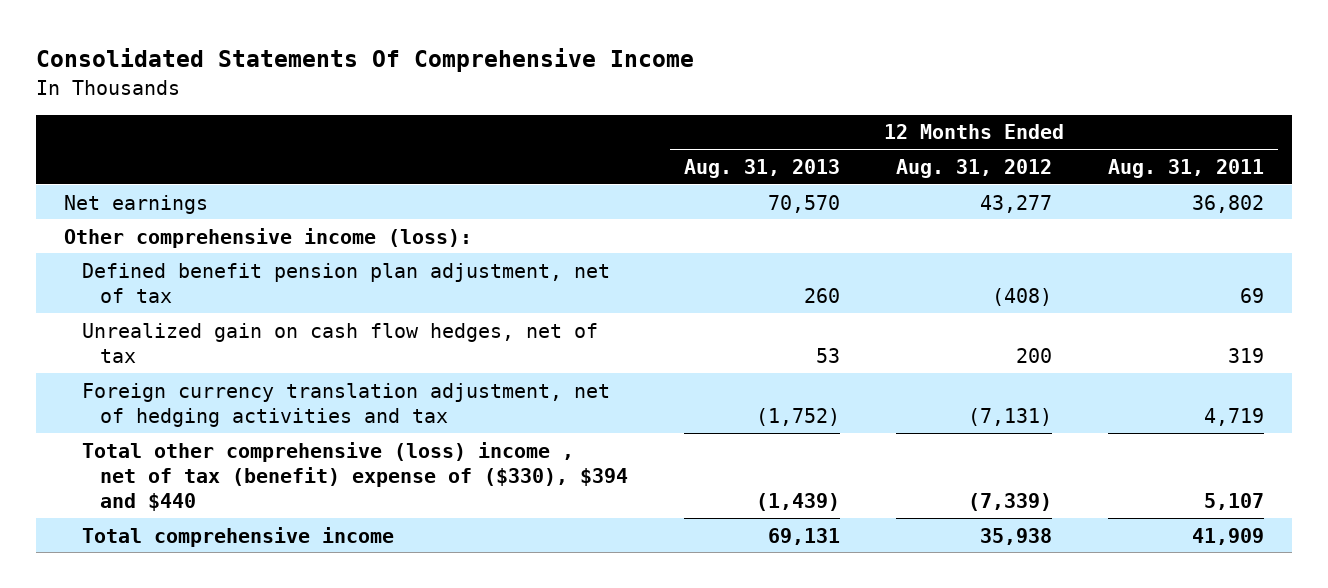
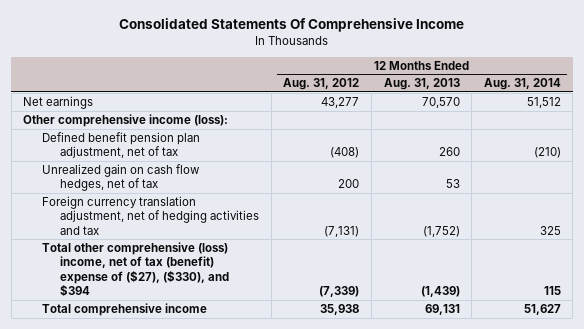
[1107,158,1264,178] Aug. 31, 2011 -> none
none -> [483,78,561,91] Aug. 31, 2014
[81,441,628,512] Total other comprehensive (loss) income , net of tax (benefit) expense of ($330), $394 and $440 -> [41,242,230,298] Total other comprehensive (loss) income, net of tax (benefit) expense of ($27), ($330), and $394

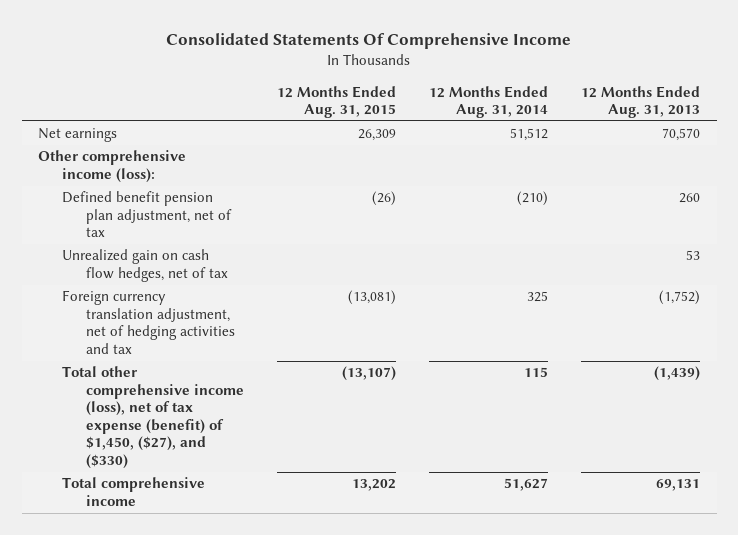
[283,78,360,91] Aug. 31, 2012 -> none
none -> [276,85,396,119] 12 Months Ended Aug. 31, 2015
[41,242,230,298] Total other comprehensive (loss) income, net of tax (benefit) expense of ($27), ($330), and $394 -> [61,366,244,469] Total other comprehensive income (loss), net of tax expense (benefit) of $1,450, ($27), and ($330)

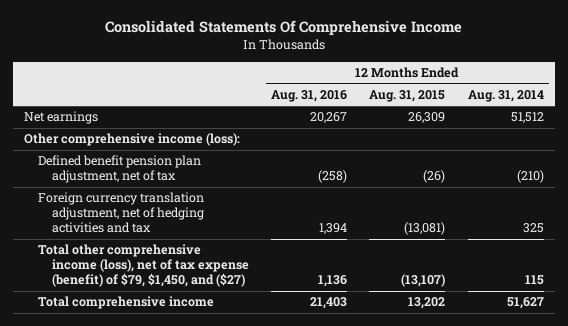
[580,85,700,119] 12 Months Ended Aug. 31, 2013 -> none
none -> [271,89,348,102] Aug. 31, 2016
[61,249,228,282] Unrealized gain on cash flow hedges, net of tax -> none
[61,366,244,469] Total other comprehensive income (loss), net of tax expense (benefit) of $1,450, ($27), and ($330) -> [38,244,250,288] Total other comprehensive income (loss), net of tax expense (benefit) of $79, $1,450, and ($27)

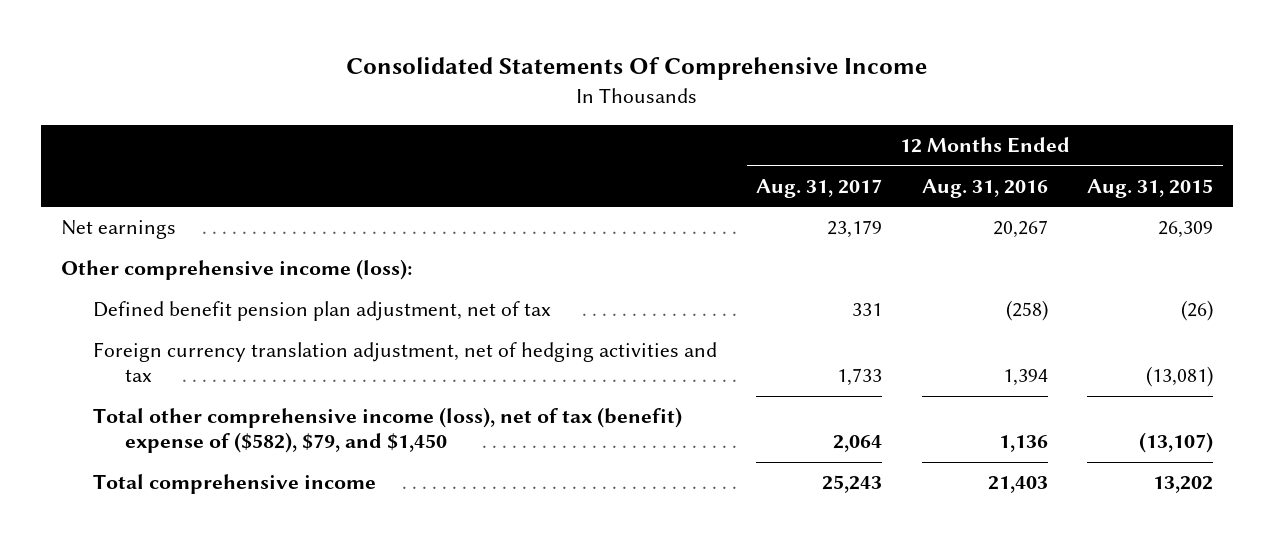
[467,89,544,102] Aug. 31, 2014 -> none
none -> [756,178,883,198] Aug. 31, 2017
[38,244,250,288] Total other comprehensive income (loss), net of tax expense (benefit) of $79, $1,450, and ($27) -> [92,407,682,454] Total other comprehensive income (loss), net of tax (benefit) expense of ($582), $79, and $1,450

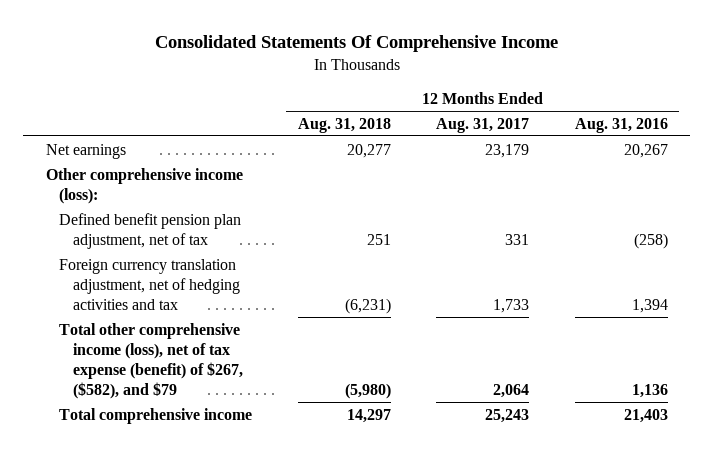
[1087,178,1214,198] Aug. 31, 2015 -> none
none -> [297,117,391,133] Aug. 31, 2018
[92,407,682,454] Total other comprehensive income (loss), net of tax (benefit) expense of ($582), $79, and $1,450 -> [59,322,243,399] Total other comprehensive income (loss), net of tax expense (benefit) of $267, ($582), and $79

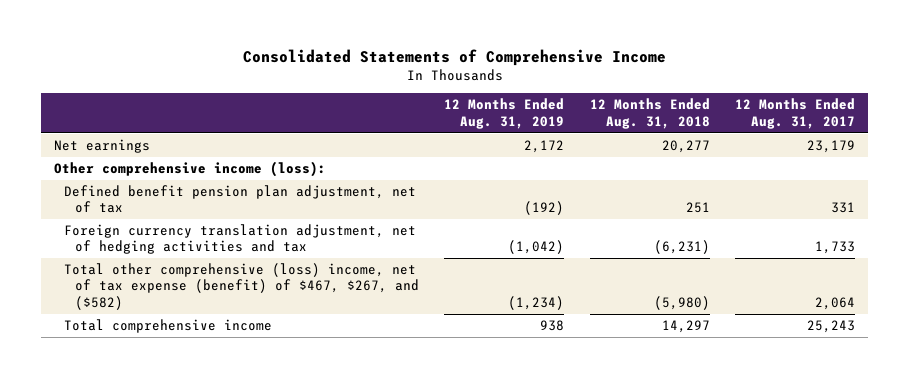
[154,35,558,53] Consolidated Statements Of Comprehensive Income -> [242,48,666,66] Consolidated Statements of Comprehensive Income
[574,117,668,133] Aug. 31, 2016 -> none
none -> [444,98,565,129] 12 Months Ended Aug. 31, 2019
[59,322,243,399] Total other comprehensive income (loss), net of tax expense (benefit) of $267, ($582), and $79 -> [64,263,419,310] Total other comprehensive (loss) income, net of tax expense (benefit) of $467, $267, and ($582)

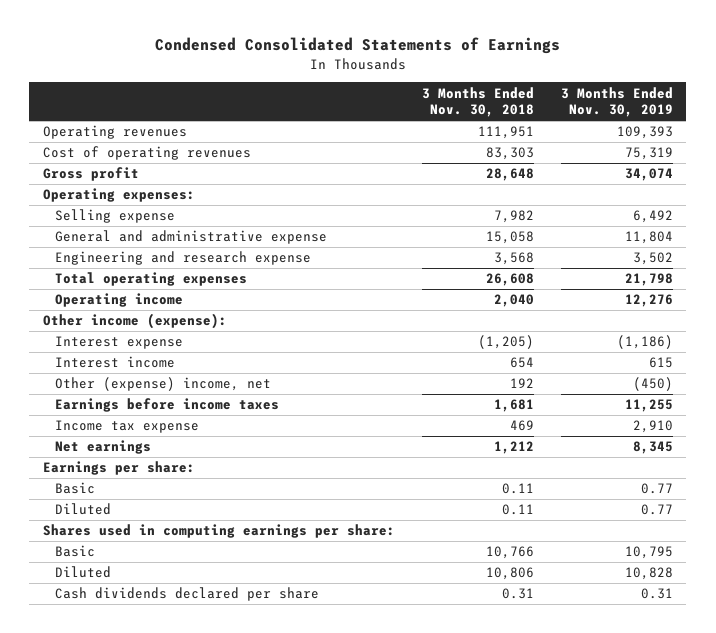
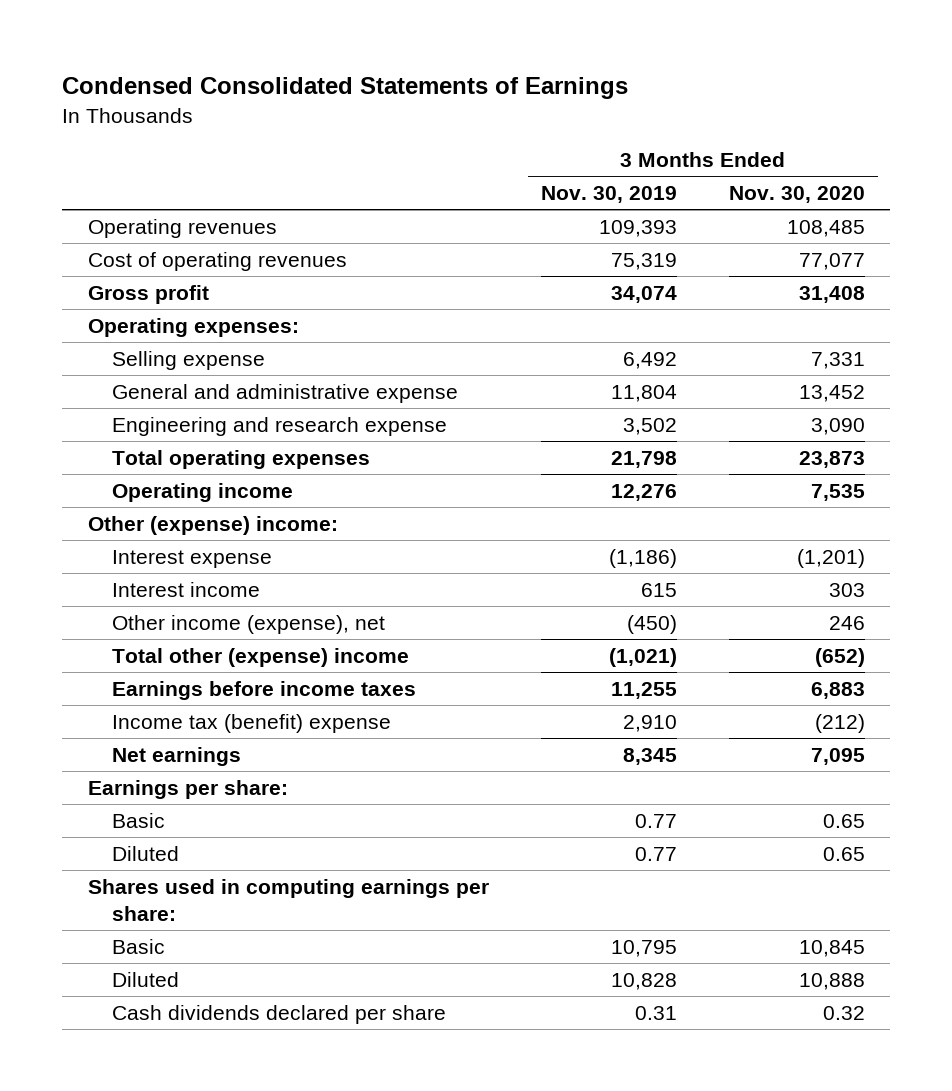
[421,86,534,118] 3 Months Ended Nov. 30, 2018 -> none
none -> [728,186,865,204] Nov. 30, 2020
[42,313,227,330] Other income (expense): -> [87,515,338,535] Other (expense) income:
[54,377,271,392] Other (expense) income, net -> [111,614,385,634] Other income (expense), net
none -> [111,647,409,667] Total other (expense) income
[54,420,199,434] Income tax expense -> [111,713,391,733] Income tax (benefit) expense

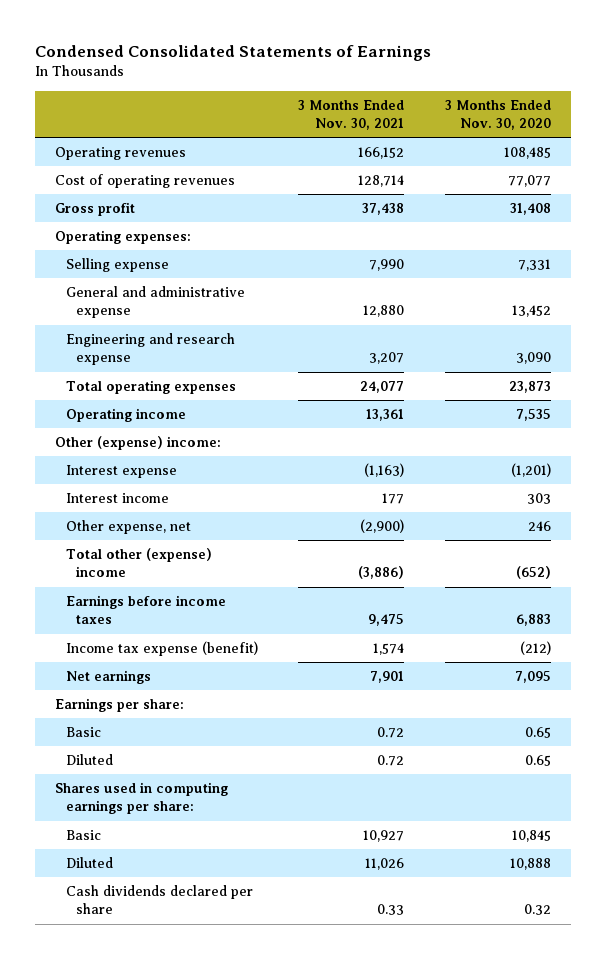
[540,186,677,204] Nov. 30, 2019 -> none
none -> [298,99,405,131] 3 Months Ended Nov. 30, 2021
[111,614,385,634] Other income (expense), net -> [65,520,191,535] Other expense, net
[111,713,391,733] Income tax (benefit) expense -> [65,641,258,657] Income tax expense (benefit)

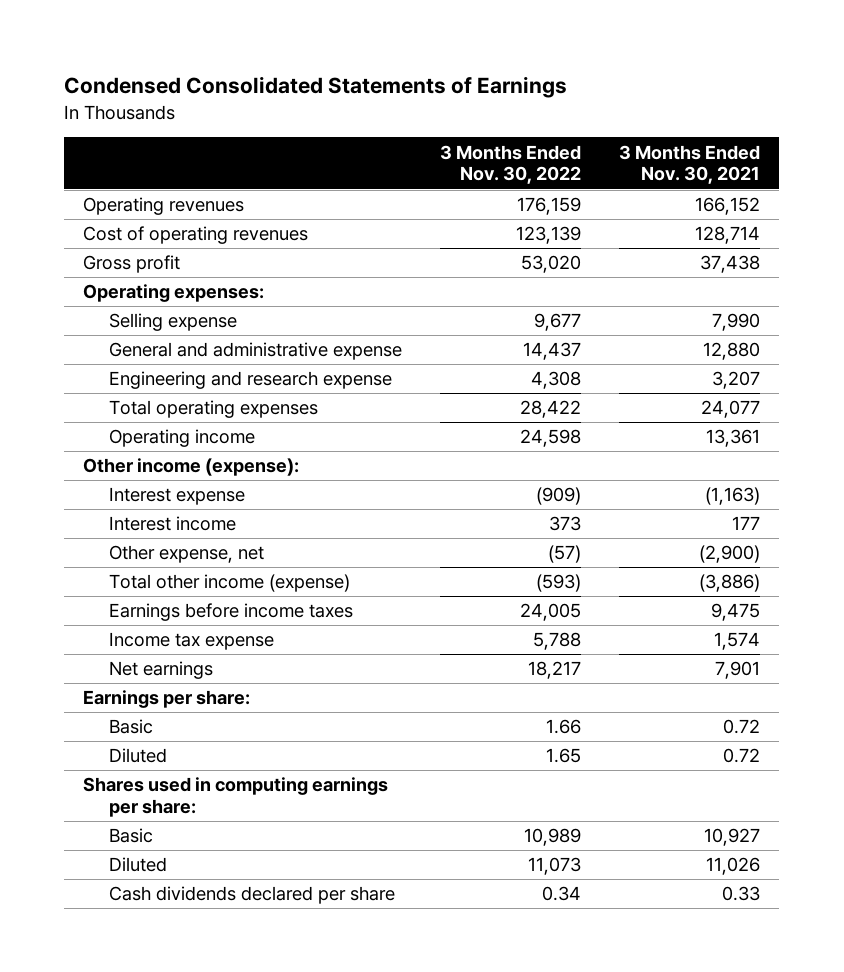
[444,99,551,131] 3 Months Ended Nov. 30, 2020 -> none
none -> [439,144,581,185] 3 Months Ended Nov. 30, 2022
[55,436,222,451] Other (expense) income: -> [83,458,300,477] Other income (expense):
[65,548,212,578] Total other (expense) income -> [108,574,350,593] Total other income (expense)
[65,641,258,657] Income tax expense (benefit) -> [108,632,274,651] Income tax expense

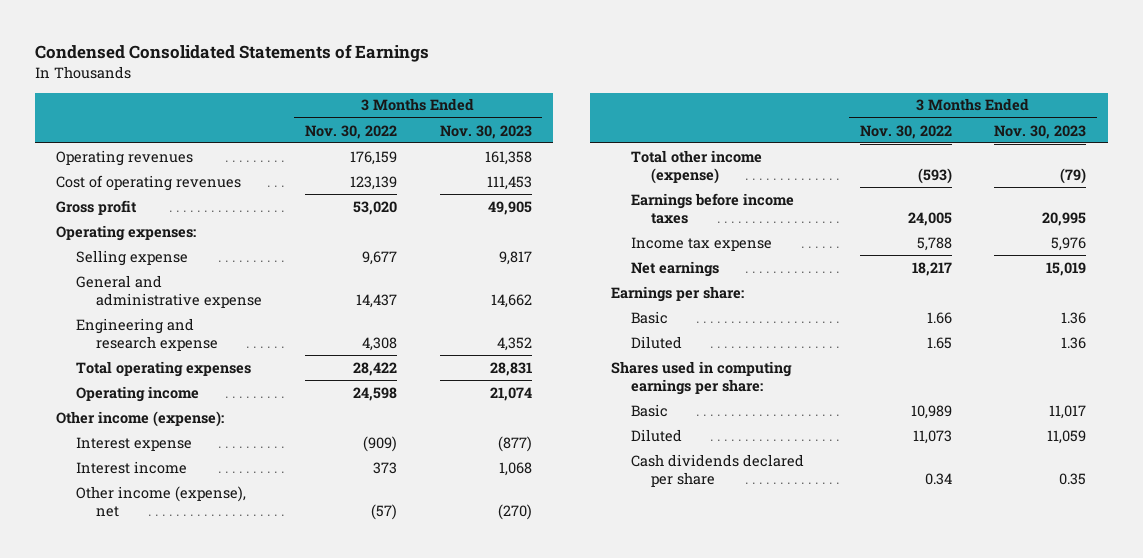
[619,144,761,185] 3 Months Ended Nov. 30, 2021 -> none
none -> [439,124,532,139] Nov. 30, 2023
[108,545,264,564] Other expense, net -> [76,485,247,517] Other income (expense), net

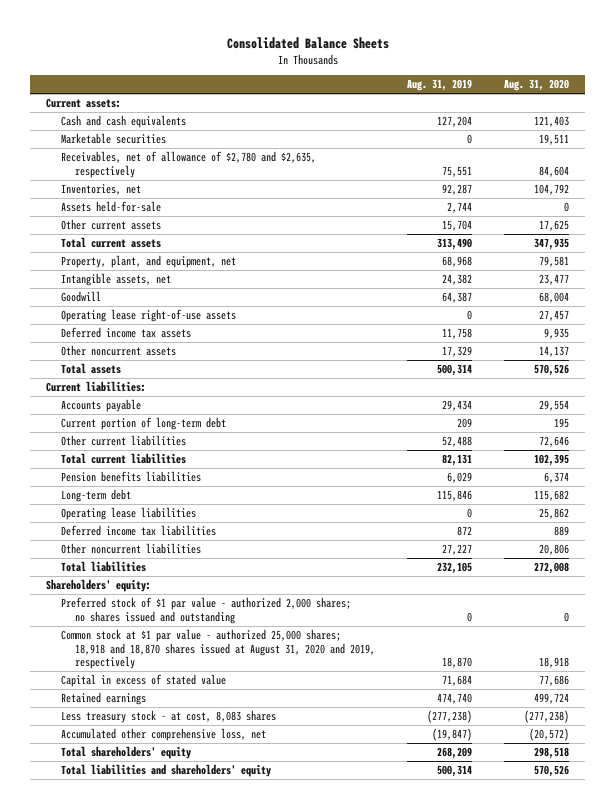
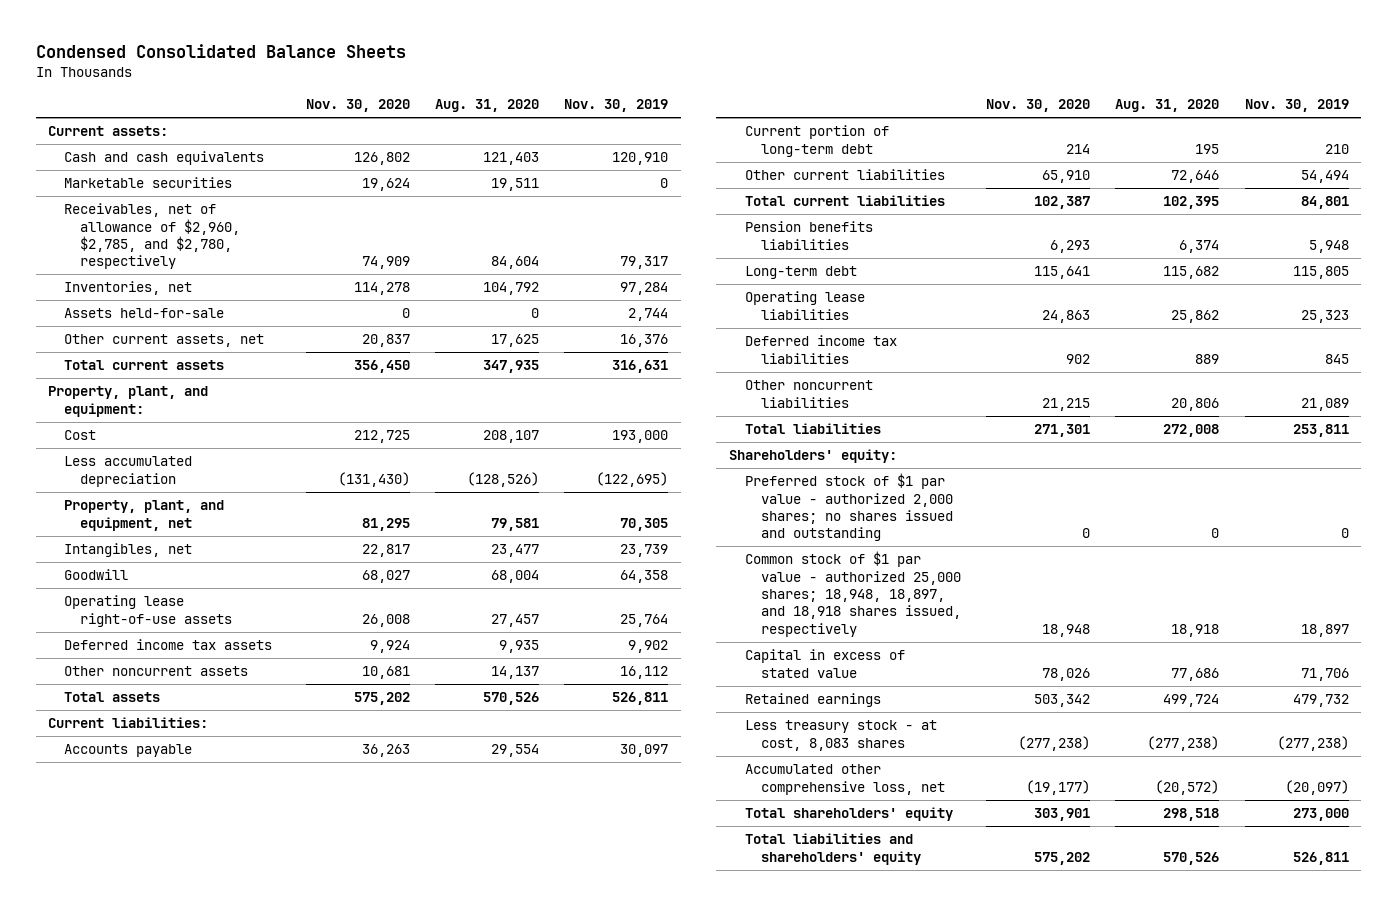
[226,36,389,49] Consolidated Balance Sheets -> [35,43,406,58] Condensed Consolidated Balance Sheets
[407,79,473,92] Aug. 31, 2019 -> none
none -> [305,99,410,113] Nov. 30, 2020
none -> [564,99,669,113] Nov. 30, 2019
[60,151,316,178] Receivables, net of allowance of $2,780 and $2,635, respectively -> [64,203,241,270] Receivables, net of allowance of $2,960, $2,785, and $2,780, respectively
[60,219,161,231] Other current assets -> [64,334,265,348] Other current assets, net
none -> [48,386,209,417] Property, plant, and equipment:
none -> [64,430,97,441] Cost
none -> [64,456,193,487] Less accumulated depreciation
[60,273,171,287] Intangible assets, net -> [64,543,193,558] Intangibles, net
[60,629,376,670] Common stock at $1 par value - authorized 25,000 shares; 18,918 and 18,870 shares issued at August 31, 2020 and 2019, respectively -> [744,551,962,637] Common stock of $1 par value - authorized 25,000 shares; 18,948, 18,897, and 18,918 shares issued, respectively

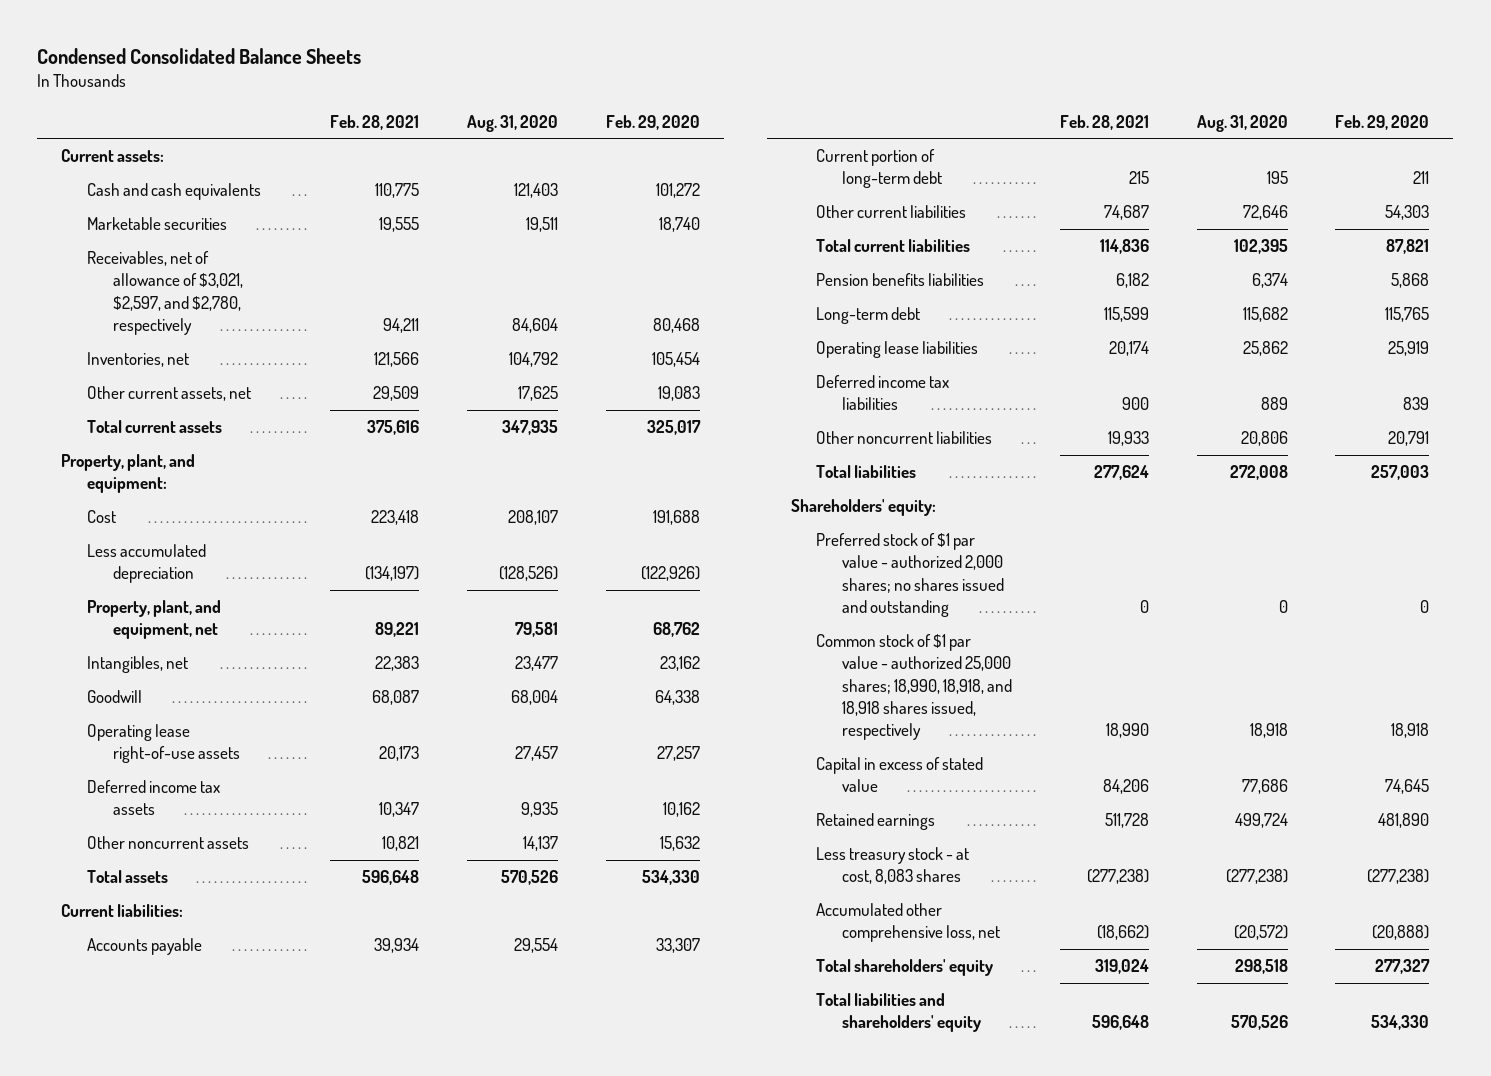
[305,99,410,113] Nov. 30, 2020 -> none
[564,99,669,113] Nov. 30, 2019 -> none
none -> [330,114,420,130] Feb. 28, 2021
none -> [605,114,700,130] Feb. 29, 2020
[64,203,241,270] Receivables, net of allowance of $2,960, $2,785, and $2,780, respectively -> [86,251,243,335] Receivables, net of allowance of $3,021, $2,597, and $2,780, respectively
[64,308,225,319] Assets held-for-sale -> none
[744,551,962,637] Common stock of $1 par value - authorized 25,000 shares; 18,948, 18,897, and 18,918 shares issued, respectively -> [816,634,1013,741] Common stock of $1 par value - authorized 25,000 shares; 18,990, 18,918, and 18,918 shares issued, respectively

